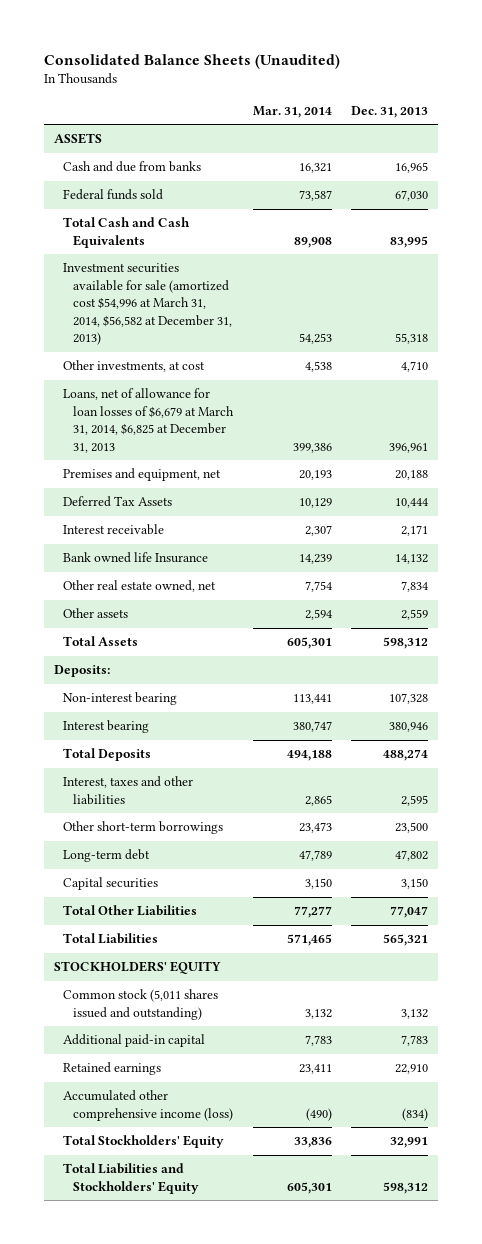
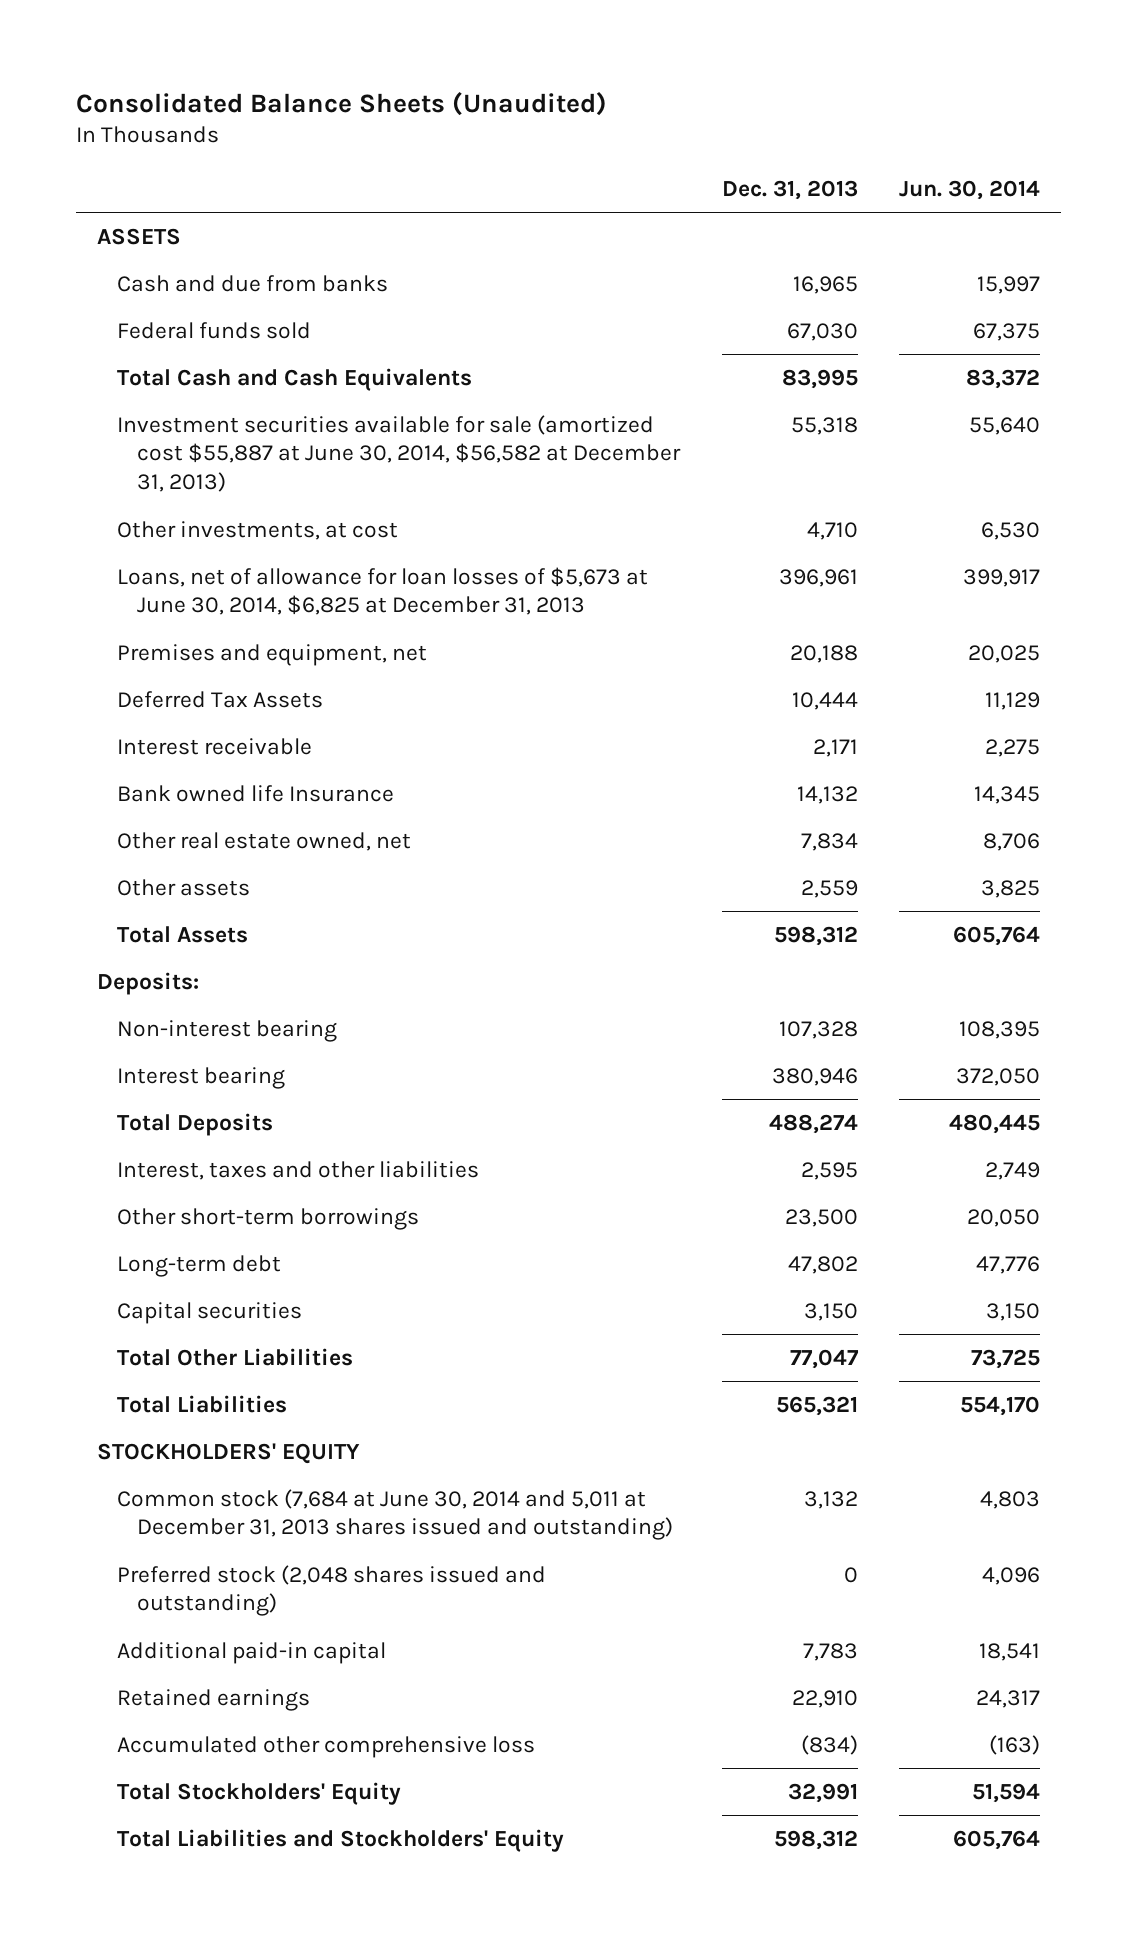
[252,105,332,118] Mar. 31, 2014 -> none
none -> [898,179,1040,200] Jun. 30, 2014
[63,263,232,346] Investment securities available for sale (amortized cost $54,996 at March 31, 2014, $56,582 at December 31, 2013) -> [117,414,682,493] Investment securities available for sale (amortized cost $55,887 at June 30, 2014, $56,582 at December 31, 2013)
[63,388,234,453] Loans, net of allowance for loan losses of $6,679 at March 31, 2014, $6,825 at December 31, 2013 -> [117,566,649,616] Loans, net of allowance for loan losses of $5,673 at June 30, 2014, $6,825 at December 31, 2013
[63,989,219,1020] Common stock (5,011 shares issued and outstanding) -> [117,1488,674,1541] Common stock (7,684 at June 30, 2014 and 5,011 at December 31, 2013 shares issued and outstanding)
none -> [117,1564,547,1617] Preferred stock (2,048 shares issued and outstanding)
[63,1090,233,1121] Accumulated other comprehensive income (loss) -> [117,1735,536,1758] Accumulated other comprehensive loss

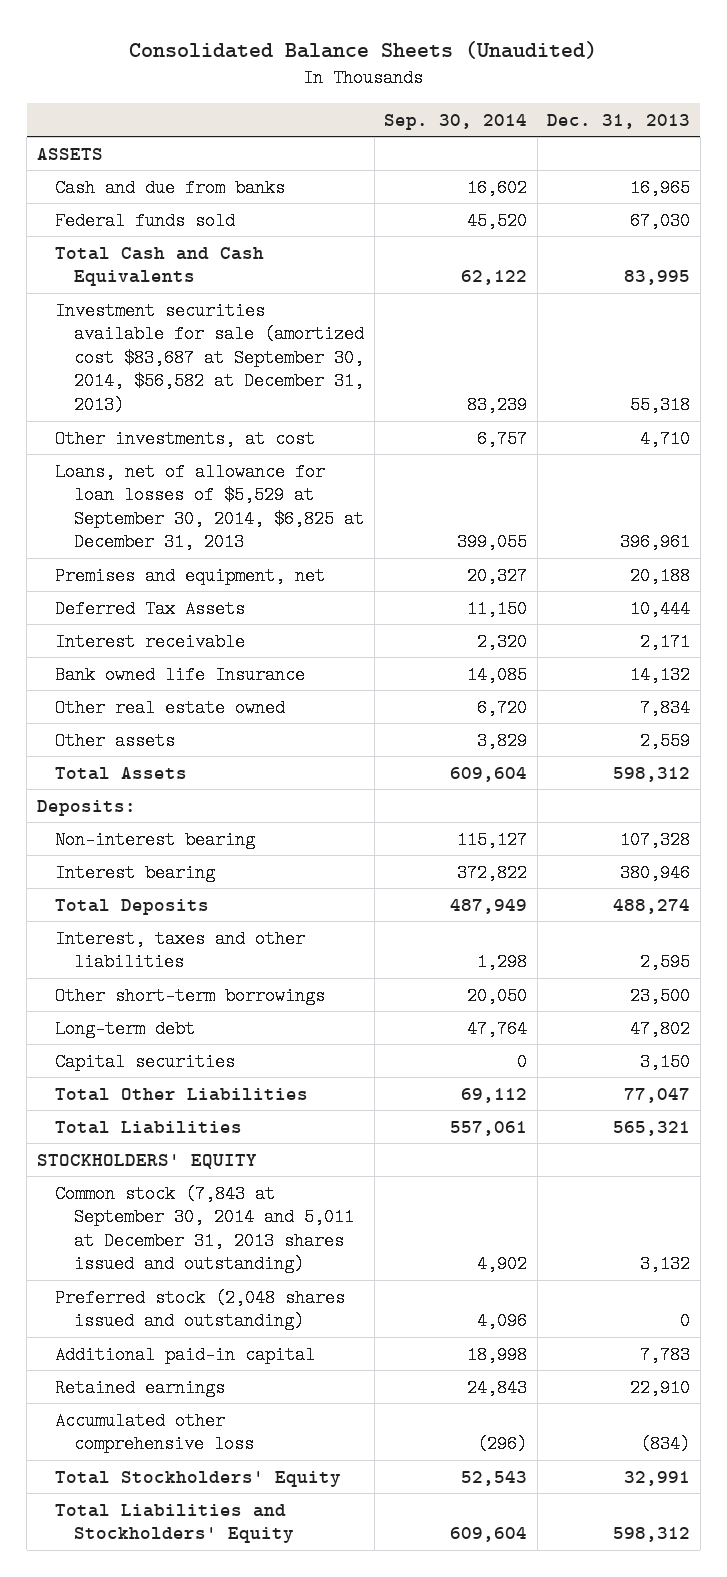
[898,179,1040,200] Jun. 30, 2014 -> none
none -> [384,113,528,130] Sep. 30, 2014
[117,414,682,493] Investment securities available for sale (amortized cost $55,887 at June 30, 2014, $56,582 at December 31, 2013) -> [55,301,365,415] Investment securities available for sale (amortized cost $83,687 at September 30, 2014, $56,582 at December 31, 2013)
[117,566,649,616] Loans, net of allowance for loan losses of $5,673 at June 30, 2014, $6,825 at December 31, 2013 -> [55,462,365,552] Loans, net of allowance for loan losses of $5,529 at September 30, 2014, $6,825 at December 31, 2013
[117,831,412,851] Other real estate owned, net -> [55,698,286,717] Other real estate owned
[117,1488,674,1541] Common stock (7,684 at June 30, 2014 and 5,011 at December 31, 2013 shares issued and outstanding) -> [55,1184,355,1274] Common stock (7,843 at September 30, 2014 and 5,011 at December 31, 2013 shares issued and outstanding)

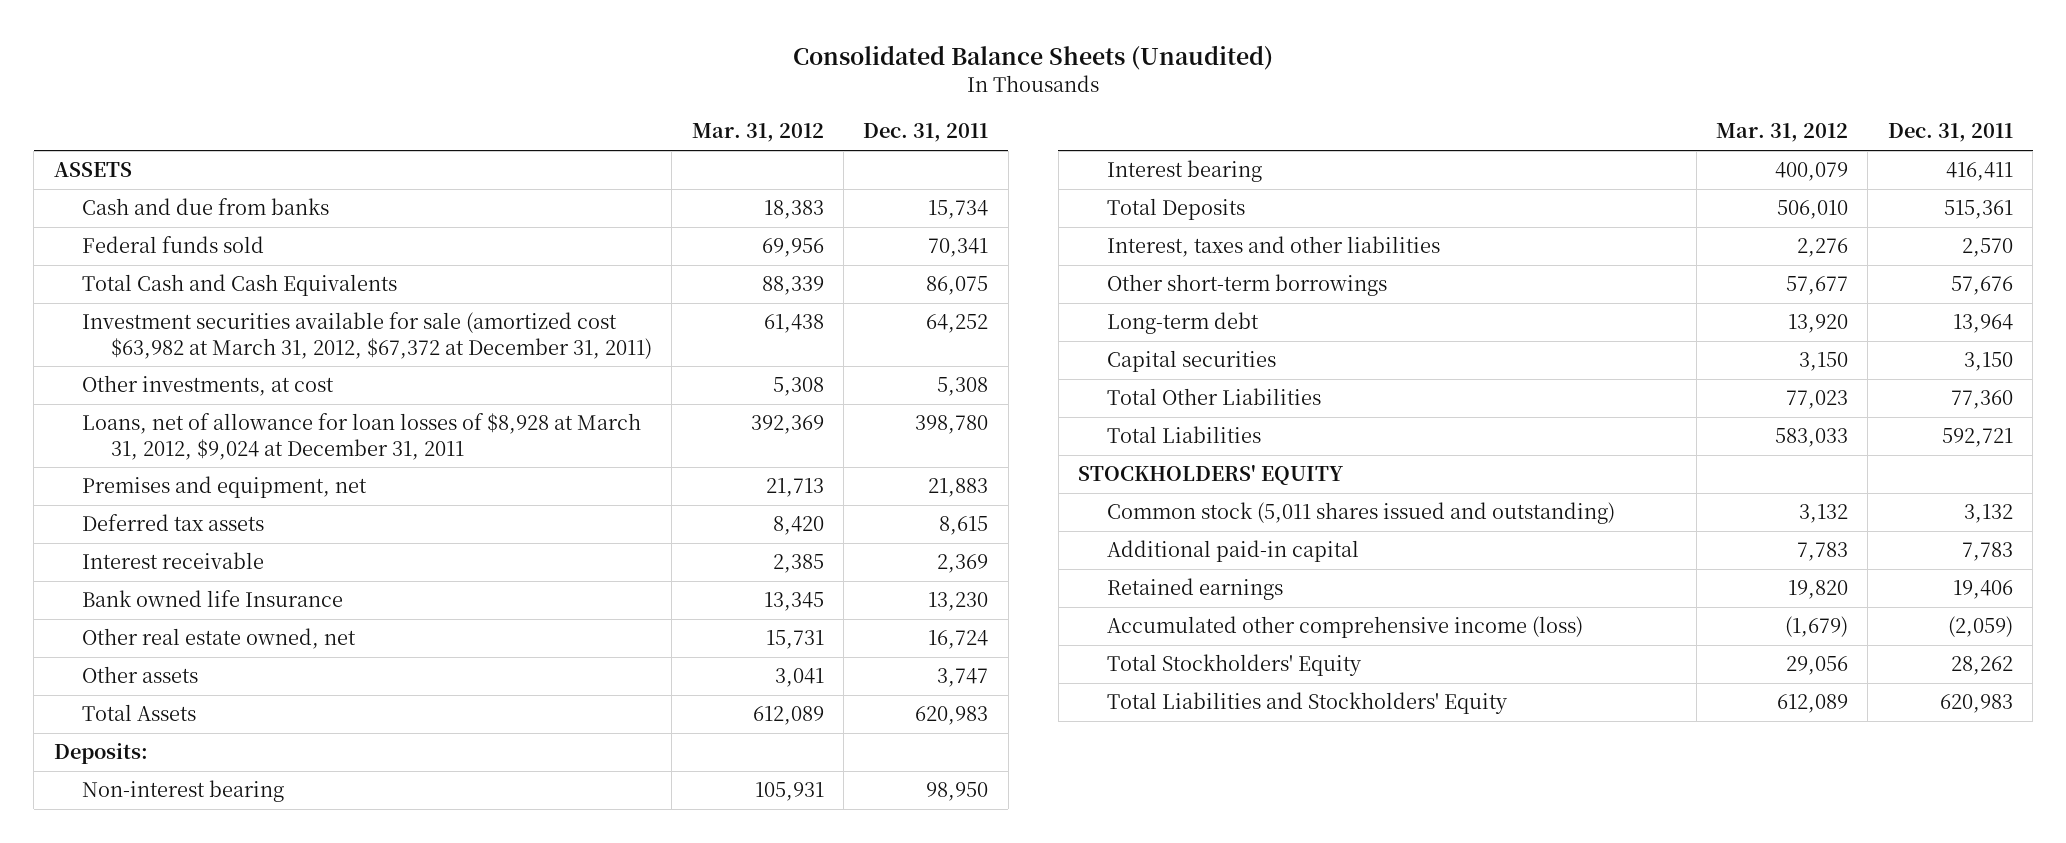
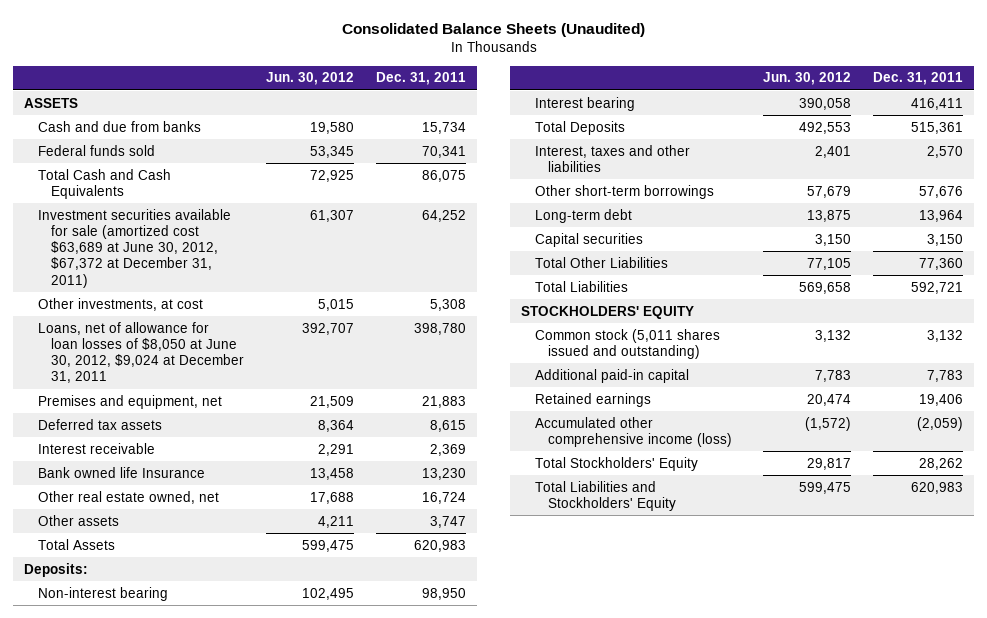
[691,123,824,143] Mar. 31, 2012 -> none
none -> [265,72,354,86] Jun. 30, 2012
[82,312,653,359] Investment securities available for sale (amortized cost $63,982 at March 31, 2012, $67,372 at December 31, 2011) -> [37,208,231,288] Investment securities available for sale (amortized cost $63,689 at June 30, 2012, $67,372 at December 31, 2011)
[82,413,642,460] Loans, net of allowance for loan losses of $8,928 at March 31, 2012, $9,024 at December 31, 2011 -> [37,321,245,384] Loans, net of allowance for loan losses of $8,050 at June 30, 2012, $9,024 at December 31, 2011

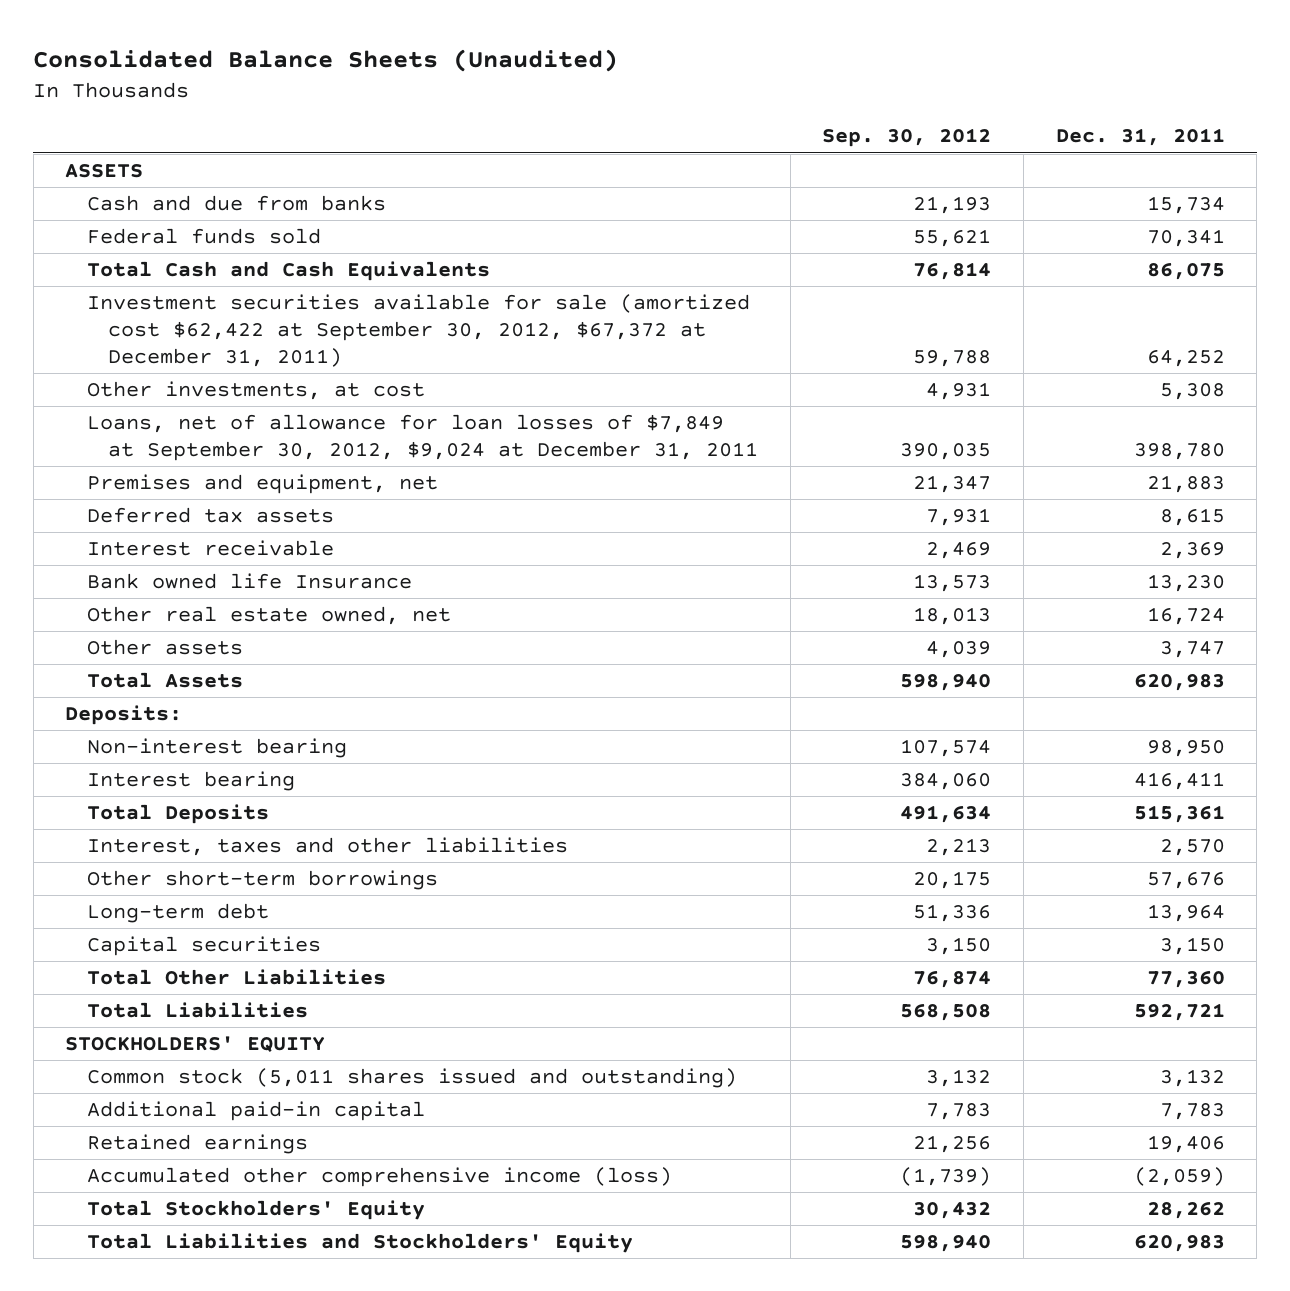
[265,72,354,86] Jun. 30, 2012 -> none
none -> [822,128,992,148] Sep. 30, 2012
[37,208,231,288] Investment securities available for sale (amortized cost $63,689 at June 30, 2012, $67,372 at December 31, 2011) -> [86,294,750,367] Investment securities available for sale (amortized cost $62,422 at September 30, 2012, $67,372 at December 31, 2011)
[37,321,245,384] Loans, net of allowance for loan losses of $8,050 at June 30, 2012, $9,024 at December 31, 2011 -> [86,414,759,461] Loans, net of allowance for loan losses of $7,849 at September 30, 2012, $9,024 at December 31, 2011

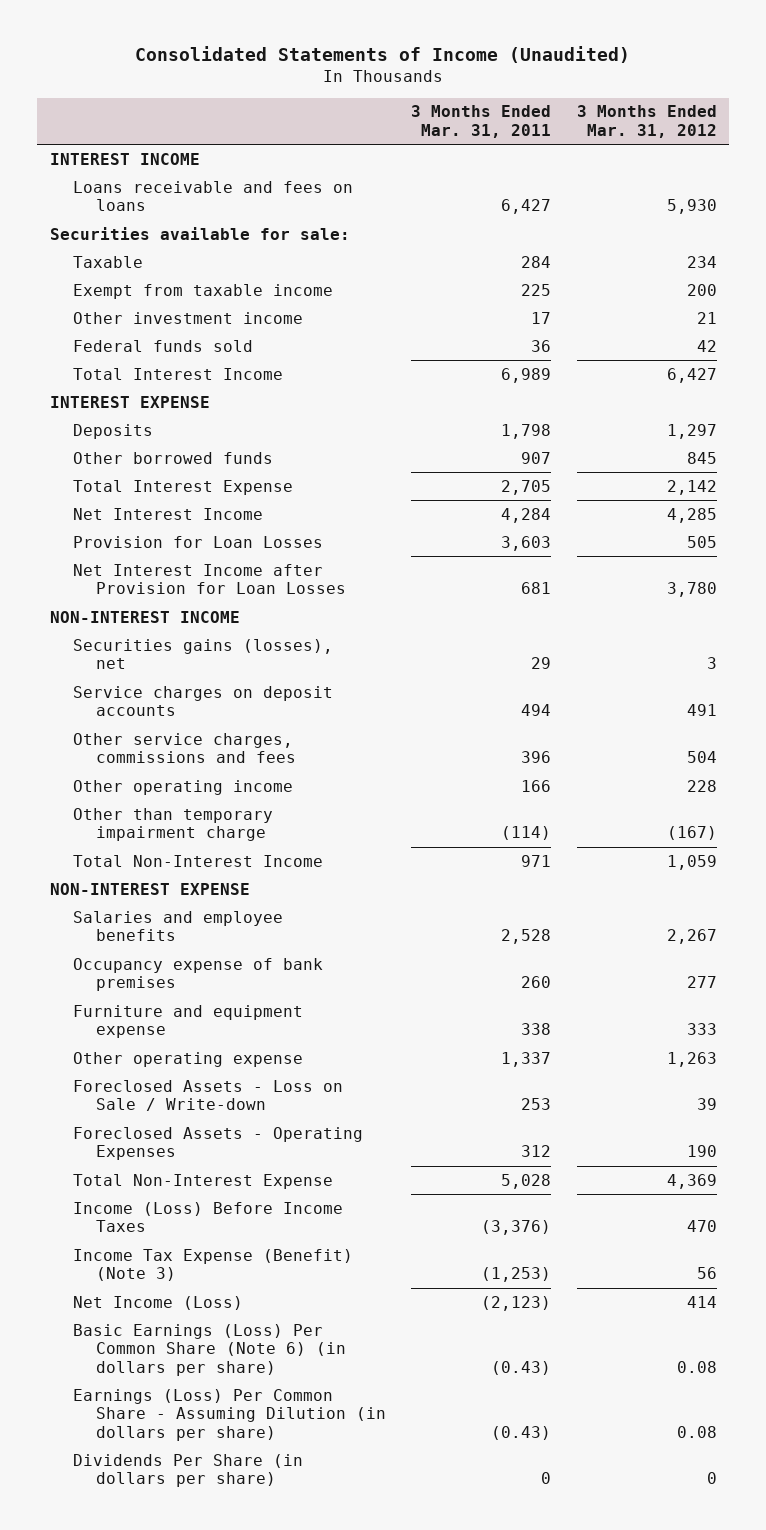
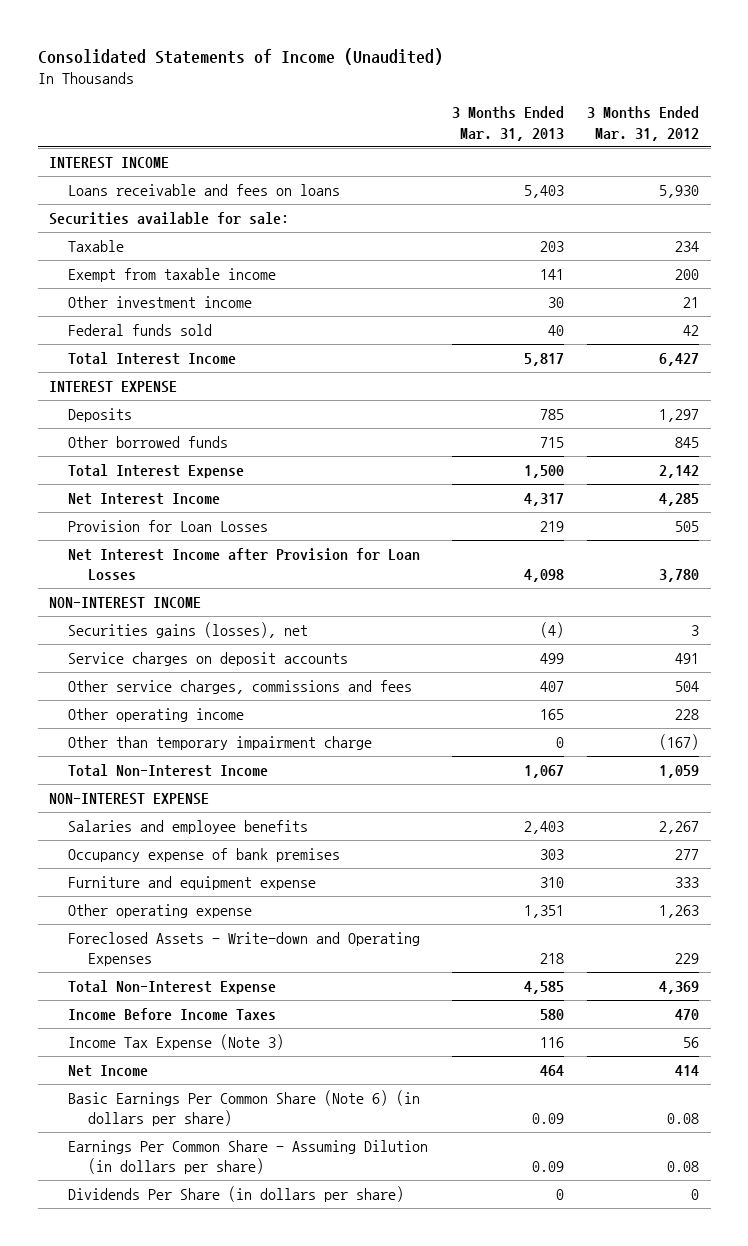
[411,105,552,138] 3 Months Ended Mar. 31, 2011 -> none
none -> [451,106,564,141] 3 Months Ended Mar. 31, 2013
[72,1126,363,1161] Foreclosed Assets - Operating Expenses -> none
[72,1079,343,1112] Foreclosed Assets - Loss on Sale / Write-down -> [68,932,421,967] Foreclosed Assets - Write-down and Operating Expenses
[696,1098,717,1111] 39 -> [675,953,700,965] 229
[72,1201,343,1233] Income (Loss) Before Income Taxes -> [68,1008,277,1022] Income Before Income Taxes
[72,1248,353,1282] Income Tax Expense (Benefit) (Note 3) -> [68,1034,285,1051] Income Tax Expense (Note 3)
[72,1295,243,1310] Net Income (Loss) -> [68,1065,149,1078] Net Income
[72,1323,346,1377] Basic Earnings (Loss) Per Common Share (Note 6) (in dollars per share) -> [68,1090,421,1127] Basic Earnings Per Common Share (Note 6) (in dollars per share)
[72,1388,386,1442] Earnings (Loss) Per Common Share - Assuming Dilution (in dollars per share) -> [68,1140,429,1175] Earnings Per Common Share - Assuming Dilution (in dollars per share)

